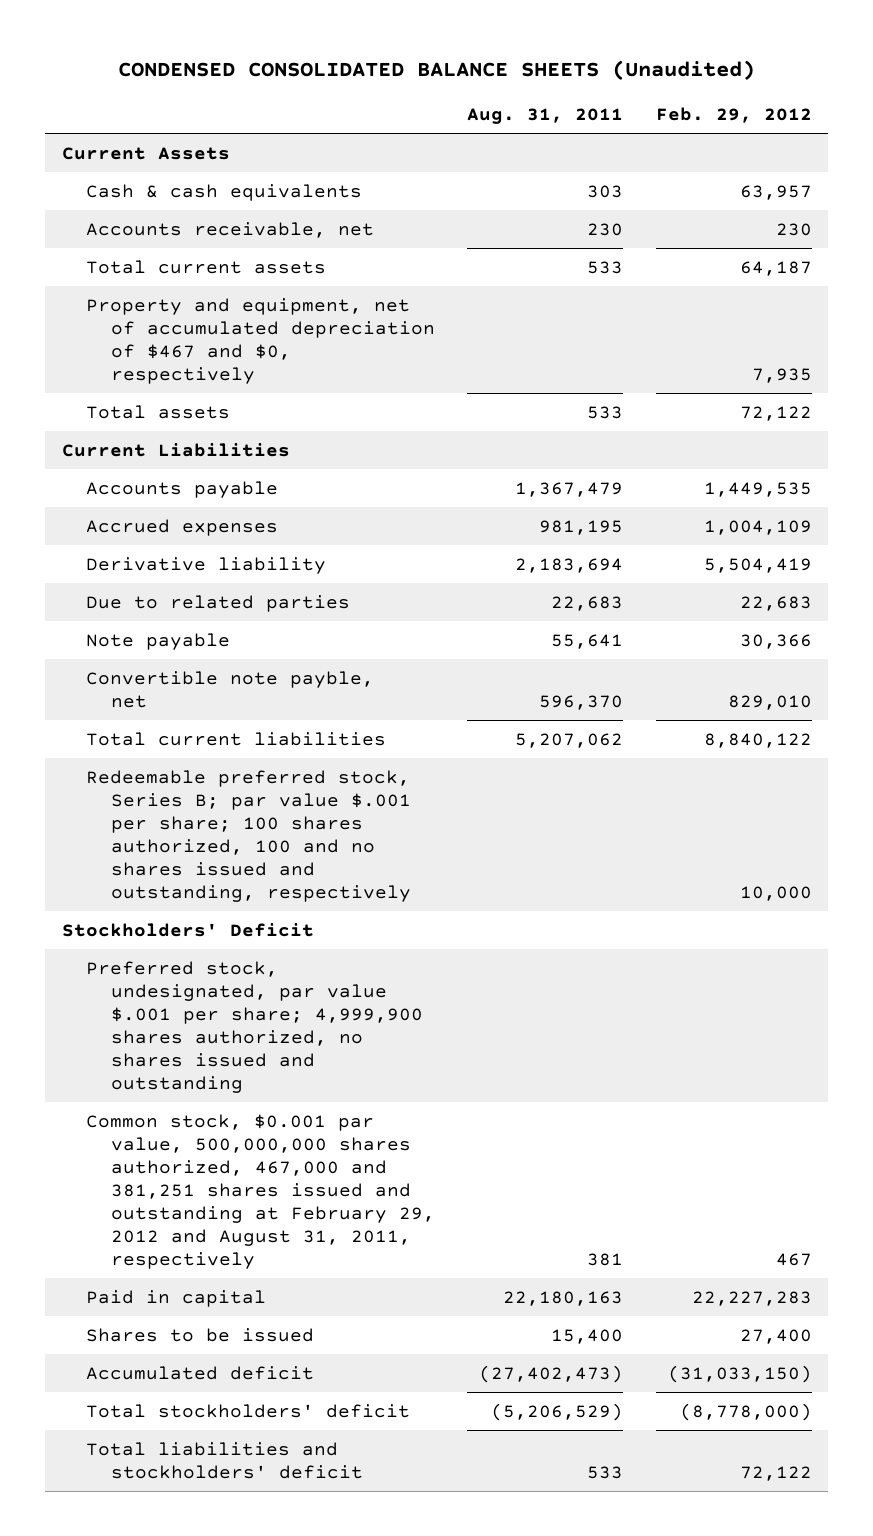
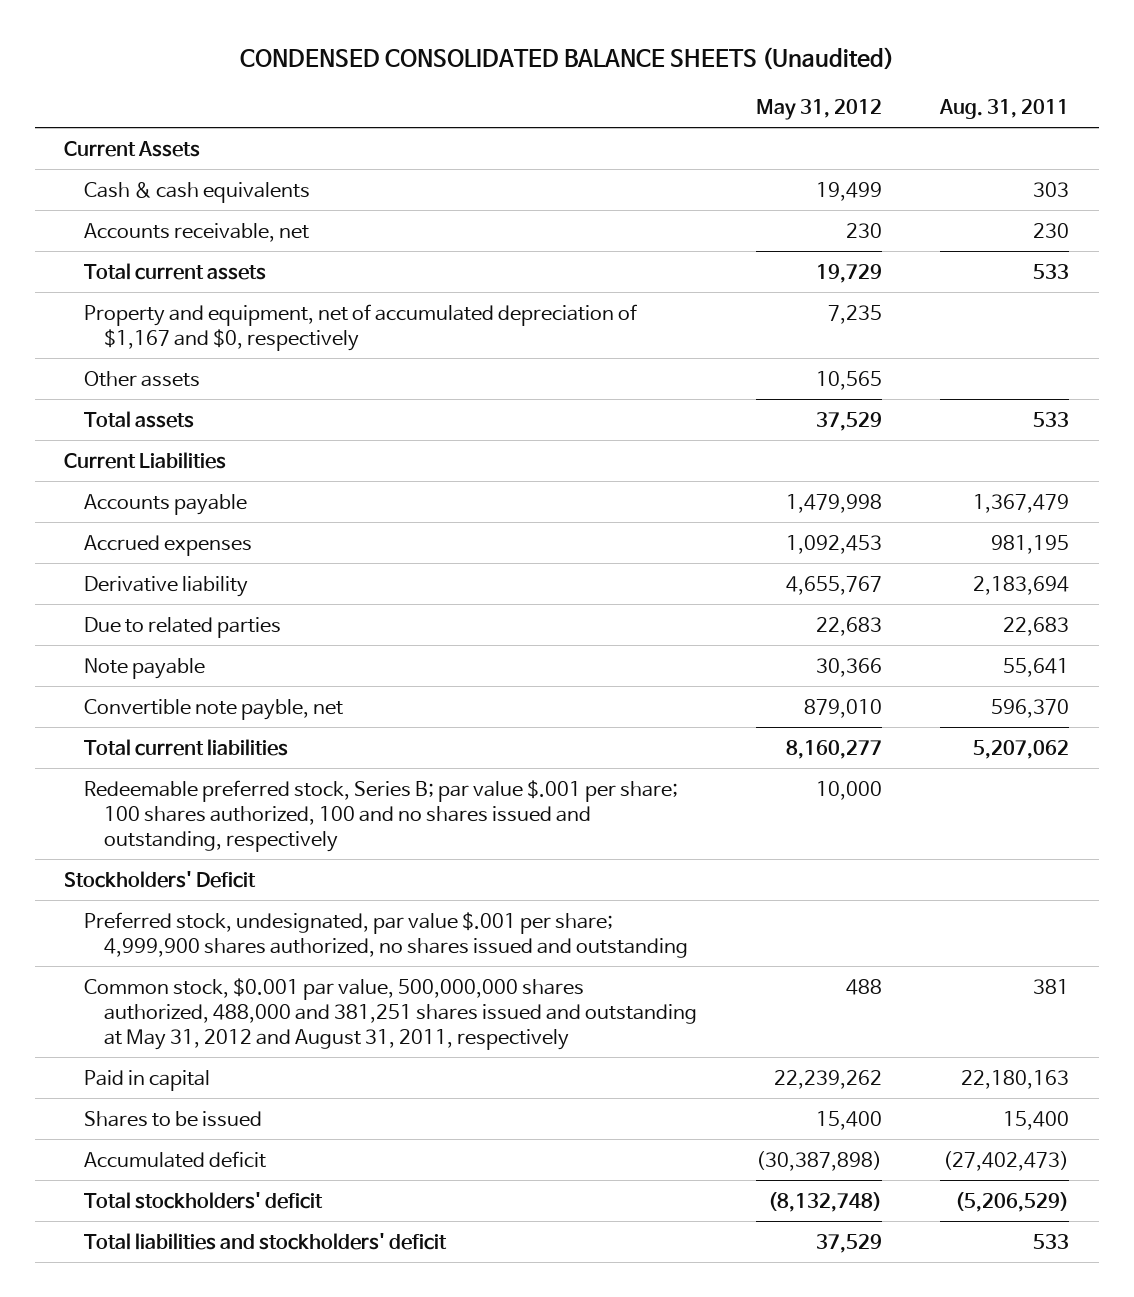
[655,107,812,124] Feb. 29, 2012 -> none
none -> [755,99,882,121] May 31, 2012
[86,297,436,384] Property and equipment, net of accumulated depreciation of $467 and $0, respectively -> [83,303,637,351] Property and equipment, net of accumulated depreciation of $1,167 and $0, respectively
none -> [83,370,200,387] Other assets
[86,1113,436,1270] Common stock, $0.001 par value, 500,000,000 shares authorized, 467,000 and 381,251 shares issued and outstanding at February 29, 2012 and August 31, 2011, respectively -> [83,977,697,1051] Common stock, $0.001 par value, 500,000,000 shares authorized, 488,000 and 381,251 shares issued and outstanding at May 31, 2012 and August 31, 2011, respectively

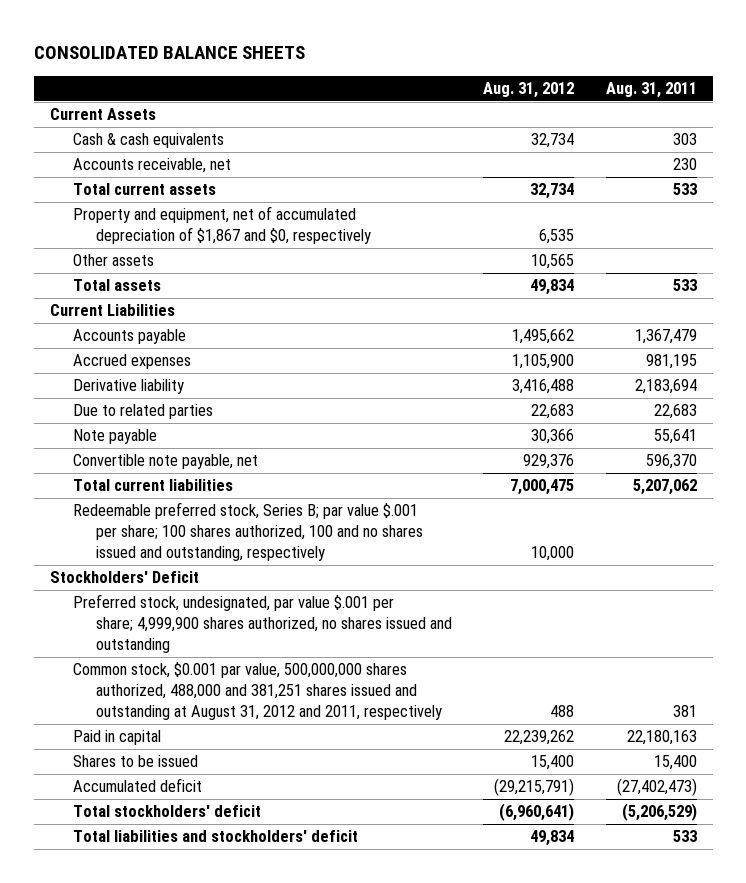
[239,47,894,71] CONDENSED CONSOLIDATED BALANCE SHEETS (Unaudited) -> [33,46,305,60] CONSOLIDATED BALANCE SHEETS
[755,99,882,121] May 31, 2012 -> none
none -> [483,82,575,99] Aug. 31, 2012
[83,303,637,351] Property and equipment, net of accumulated depreciation of $1,167 and $0, respectively -> [72,206,371,245] Property and equipment, net of accumulated depreciation of $1,867 and $0, respectively
[83,698,343,720] Convertible note payble, net -> [72,454,258,470] Convertible note payable, net
[83,977,697,1051] Common stock, $0.001 par value, 500,000,000 shares authorized, 488,000 and 381,251 shares issued and outstanding at May 31, 2012 and August 31, 2011, respectively -> [72,662,442,721] Common stock, $0.001 par value, 500,000,000 shares authorized, 488,000 and 381,251 shares issued and outstanding at August 31, 2012 and 2011, respectively

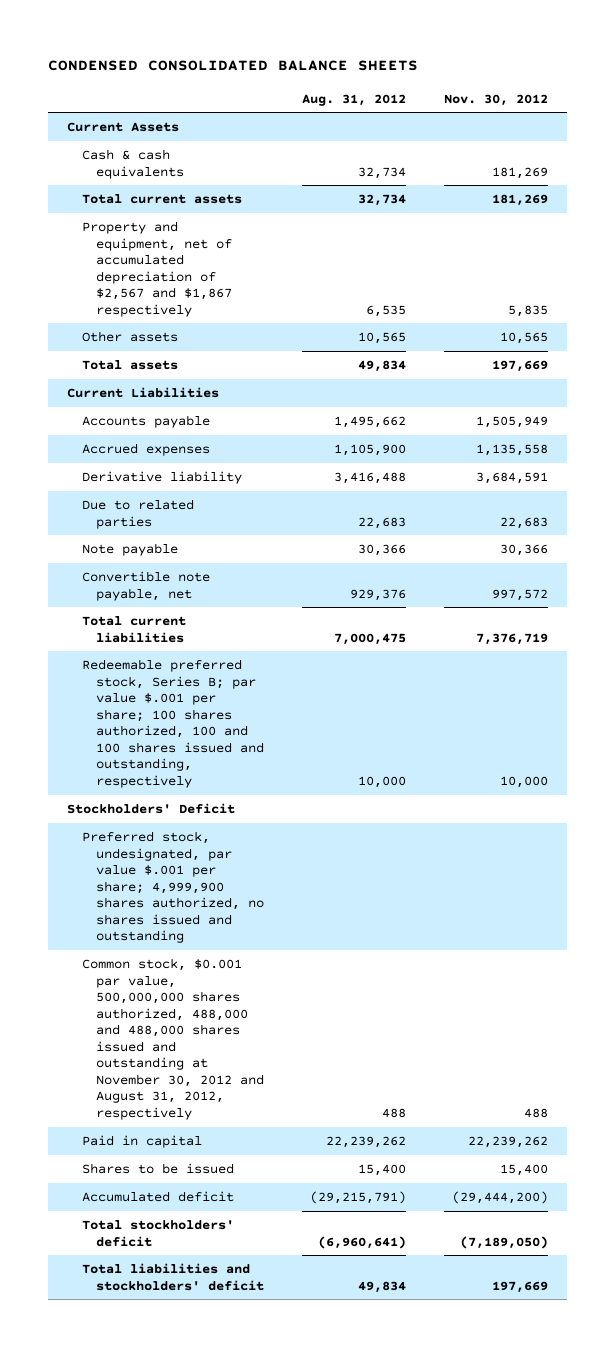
[33,46,305,60] CONSOLIDATED BALANCE SHEETS -> [48,60,419,72] CONDENSED CONSOLIDATED BALANCE SHEETS
[605,82,697,99] Aug. 31, 2011 -> none
none -> [443,93,548,106] Nov. 30, 2012
[72,158,231,174] Accounts receivable, net -> none
[72,206,371,245] Property and equipment, net of accumulated depreciation of $1,867 and $0, respectively -> [81,221,232,317] Property and equipment, net of accumulated depreciation of $2,567 and $1,867 respectively
[72,502,423,562] Redeemable preferred stock, Series B; par value $.001 per share; 100 shares authorized, 100 and no shares issued and outstanding, respectively -> [81,659,264,788] Redeemable preferred stock, Series B; par value $.001 per share; 100 shares authorized, 100 and 100 shares issued and outstanding, respectively
[72,662,442,721] Common stock, $0.001 par value, 500,000,000 shares authorized, 488,000 and 381,251 shares issued and outstanding at August 31, 2012 and 2011, respectively -> [81,958,264,1120] Common stock, $0.001 par value, 500,000,000 shares authorized, 488,000 and 488,000 shares issued and outstanding at November 30, 2012 and August 31, 2012, respectively

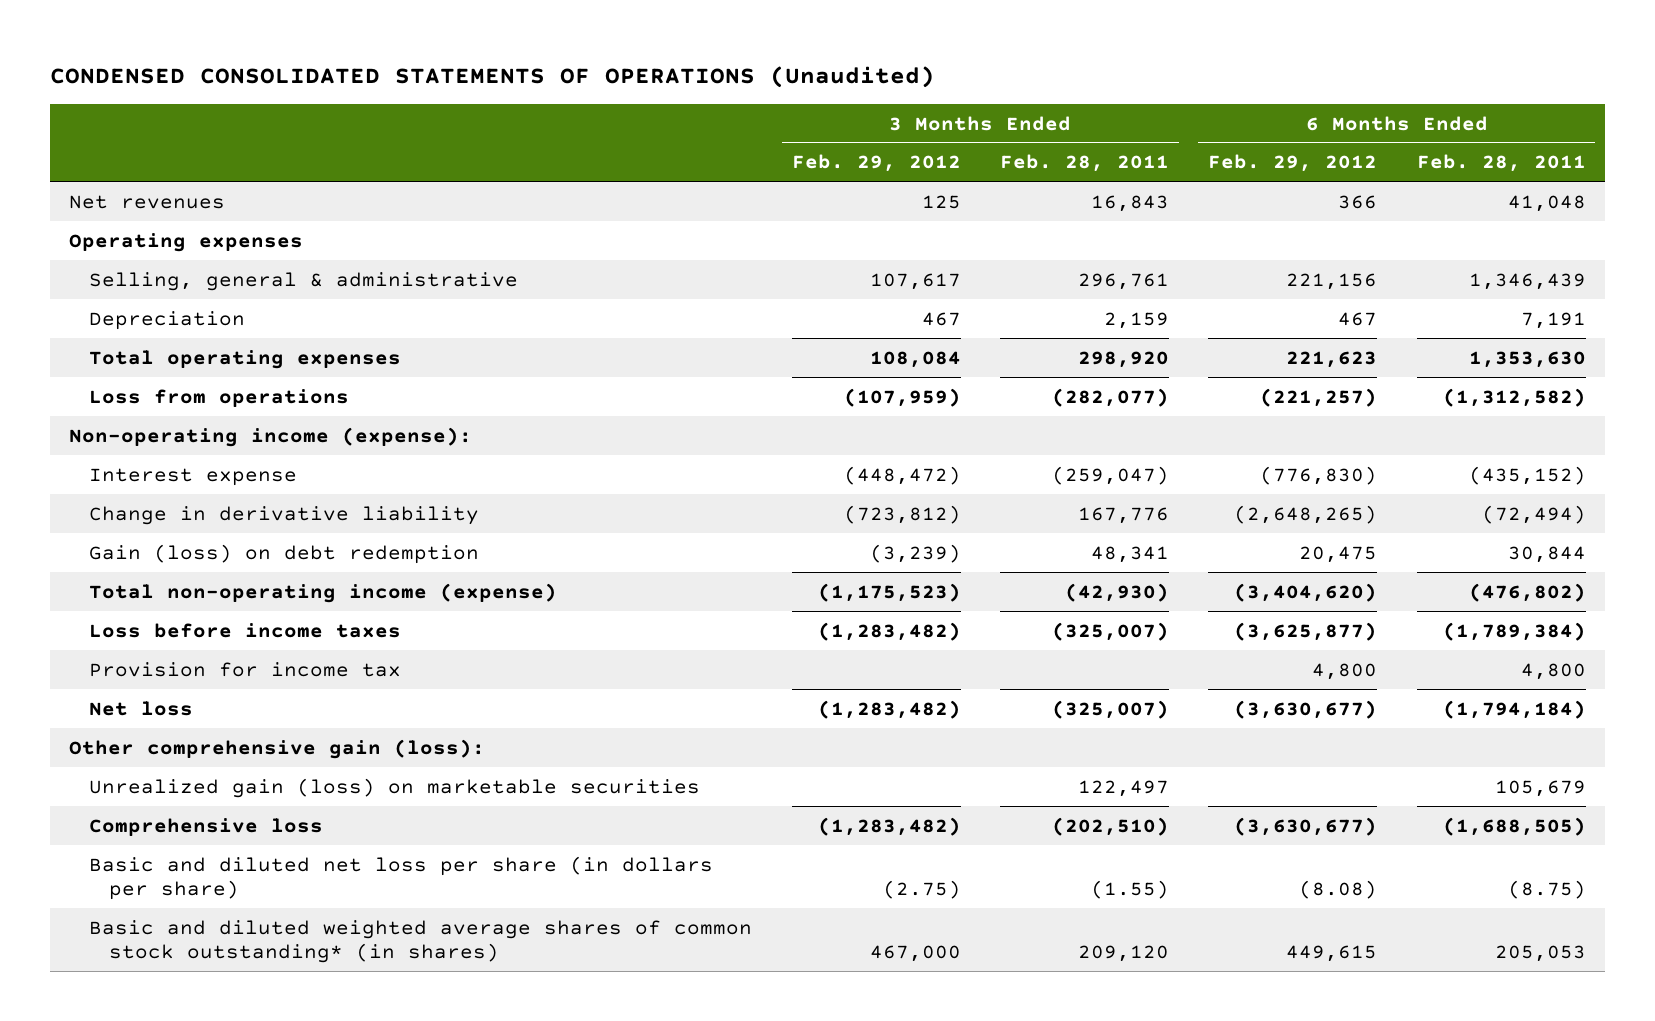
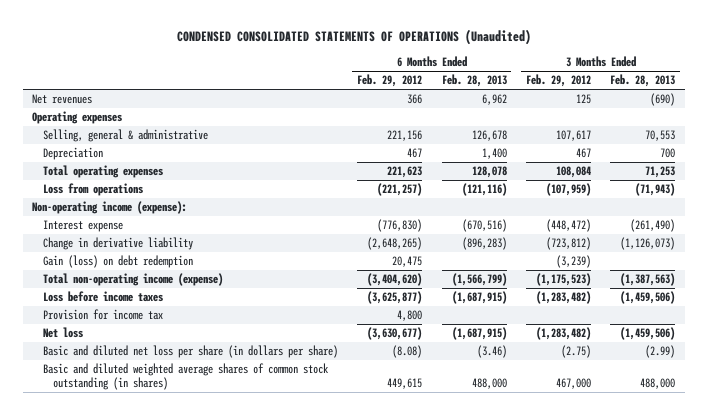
[999,154,1169,173] Feb. 28, 2011 -> none
[1416,154,1586,173] Feb. 28, 2011 -> none
none -> [441,74,507,88] Feb. 28, 2013
none -> [610,74,676,88] Feb. 28, 2013
[69,738,486,759] Other comprehensive gain (loss): -> none
[89,777,701,798] Unrealized gain (loss) on marketable securities -> none
[89,817,324,836] Comprehensive loss -> none
[89,919,753,964] Basic and diluted weighted average shares of common stock outstanding* (in shares) -> [42,363,329,391] Basic and diluted weighted average shares of common stock outstanding (in shares)

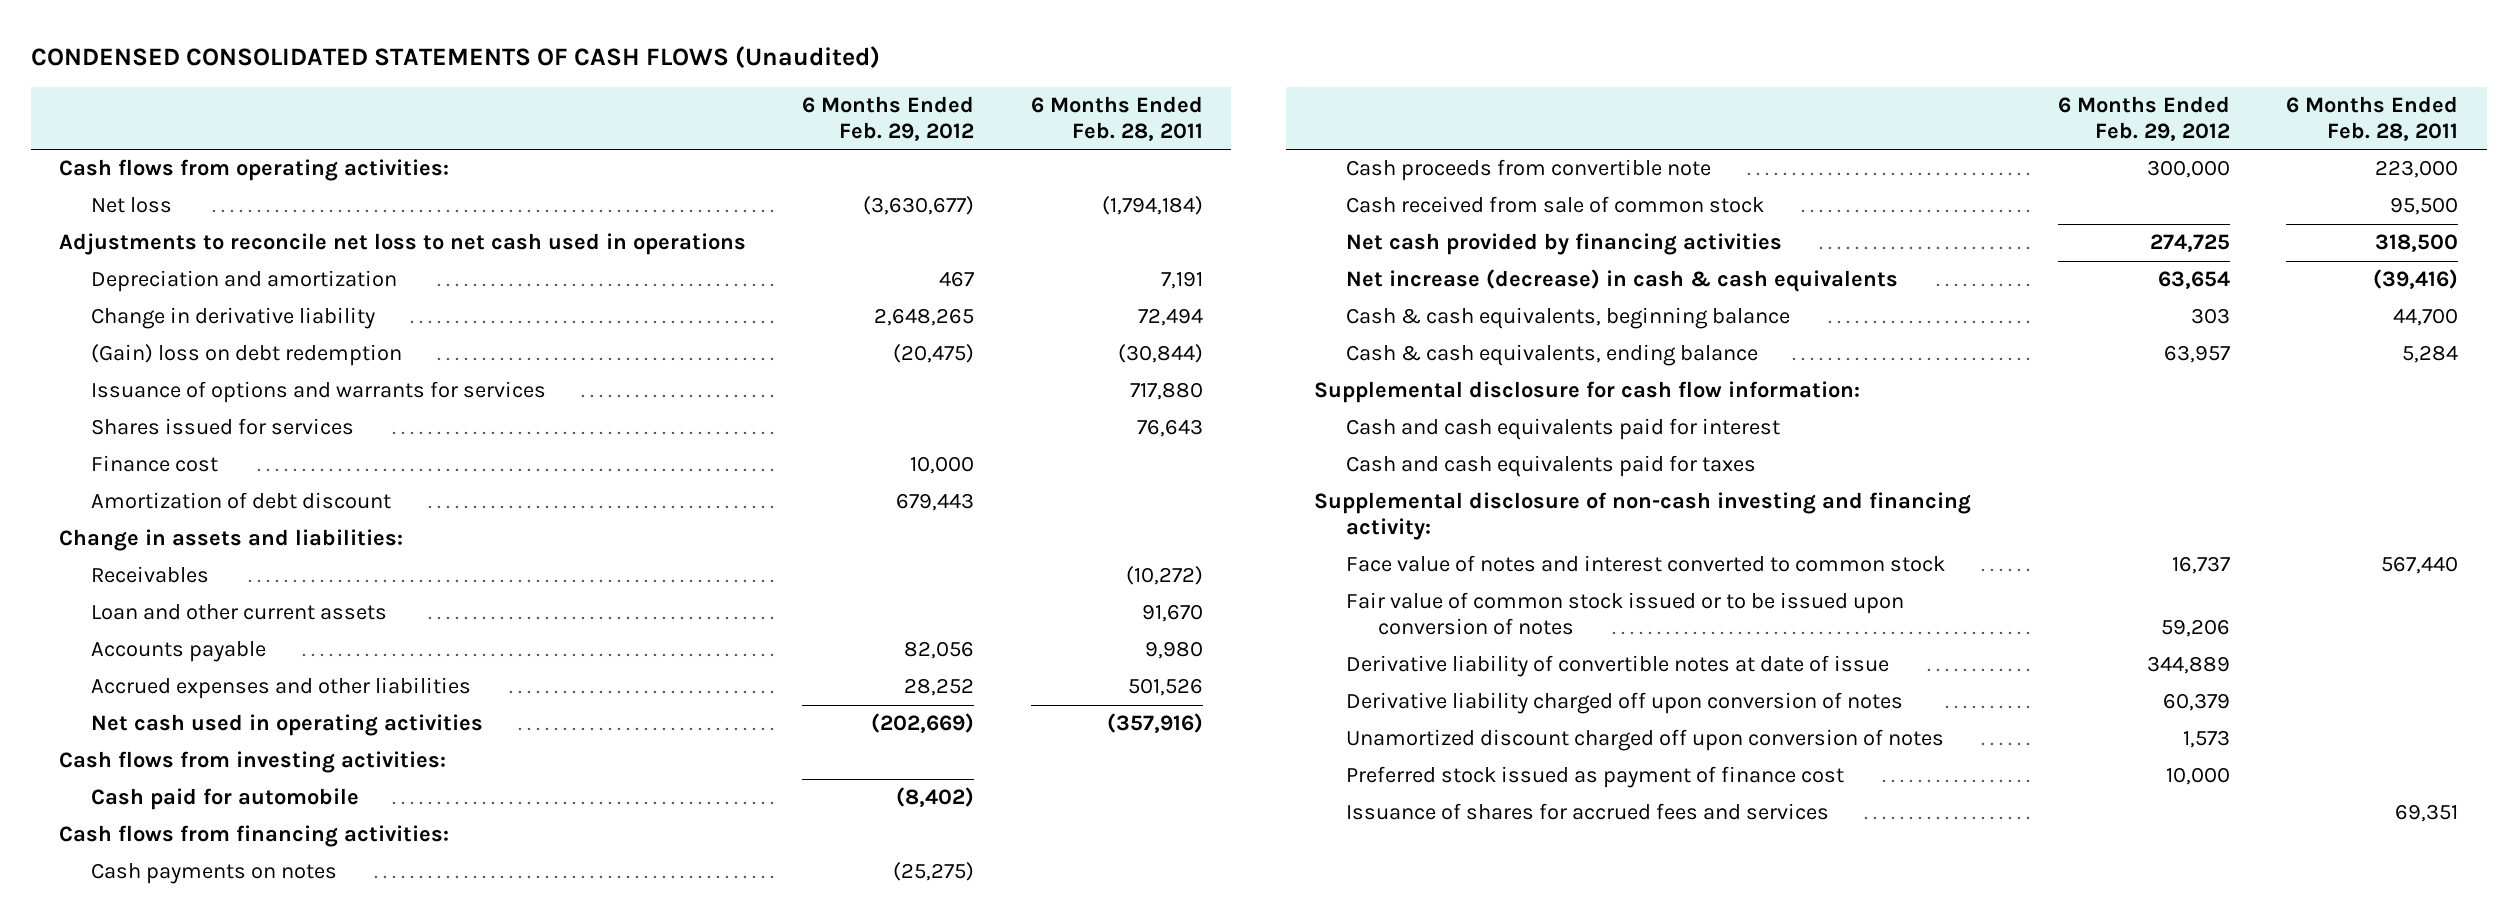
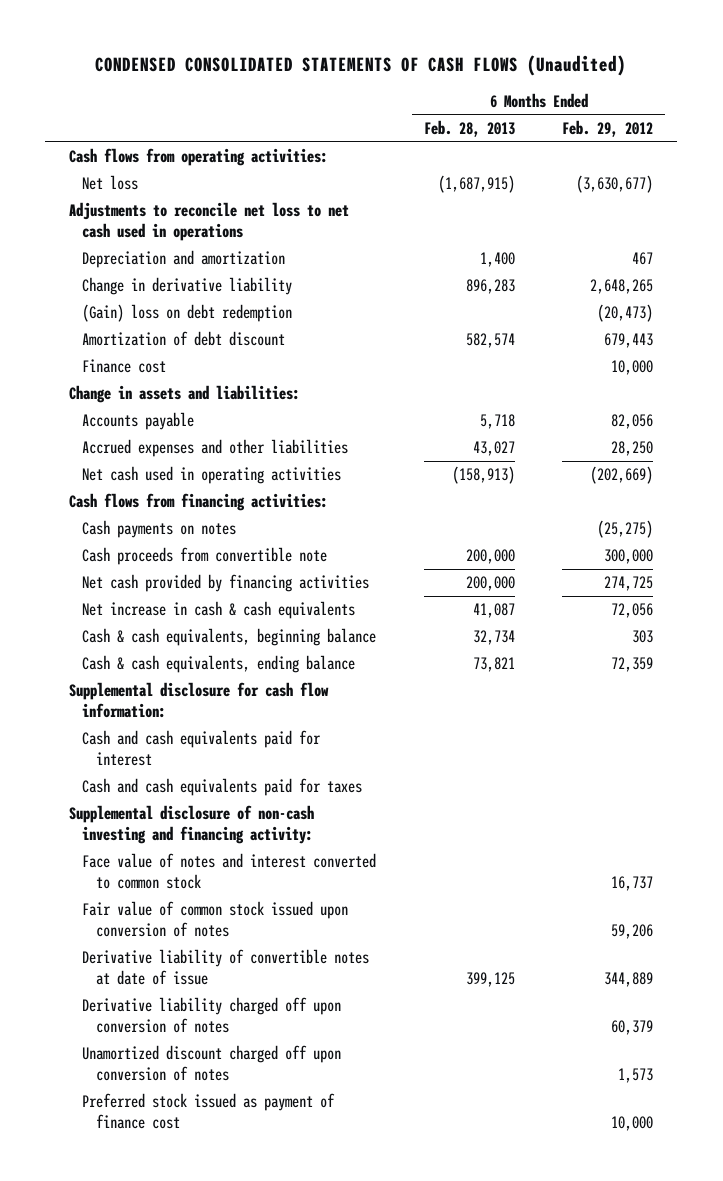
[1030,95,1203,141] 6 Months Ended Feb. 28, 2011 -> none
none -> [423,119,515,137] Feb. 28, 2013
[90,381,546,404] Issuance of options and warrants for services -> none
[90,418,354,436] Shares issued for services -> none
[893,344,975,364] (20,475) -> [597,304,654,323] (20,473)
[90,455,218,473] Finance cost -> [82,359,167,374] Finance cost
[90,566,209,584] Receivables -> none
[90,604,387,621] Loan and other current assets -> none
[904,678,975,697] 28,252 -> [611,441,654,457] 28,250
[58,751,446,774] Cash flows from investing activities: -> none
[90,788,359,811] Cash paid for automobile -> none
[1346,196,1765,214] Cash received from sale of common stock -> none
[1346,269,1899,293] Net increase (decrease) in cash & cash equivalents -> [82,601,356,620] Net increase in cash & cash equivalents
[2157,271,2230,290] 63,654 -> [611,603,654,619] 72,056
[2163,345,2230,364] 63,957 -> [611,657,654,673] 72,359
[1346,592,1905,636] Fair value of common stock issued or to be issued upon conversion of notes -> [82,901,349,938] Fair value of common stock issued upon conversion of notes
[1346,803,1830,821] Issuance of shares for accrued fees and services -> none

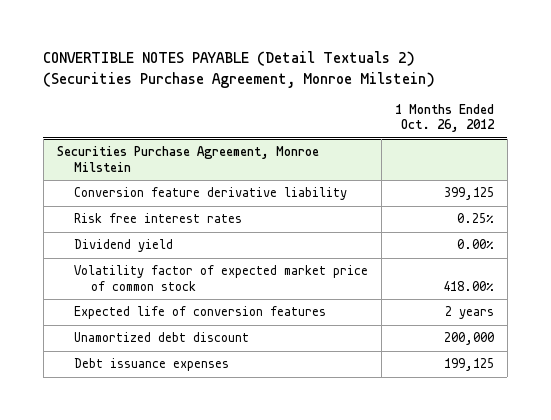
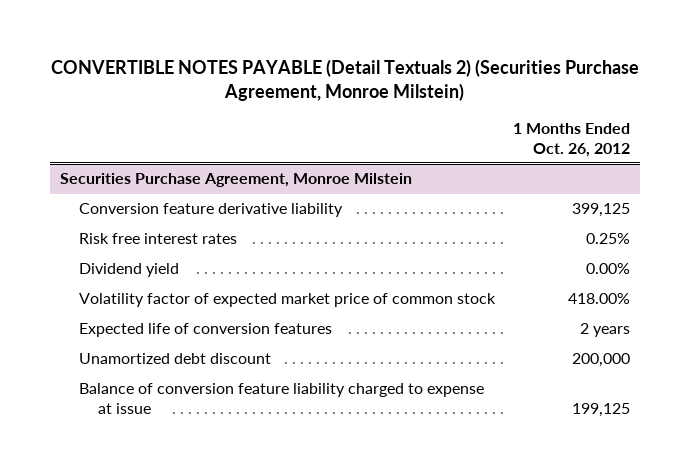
[73,358,229,372] Debt issuance expenses -> [78,383,484,415] Balance of conversion feature liability charged to expense at issue

